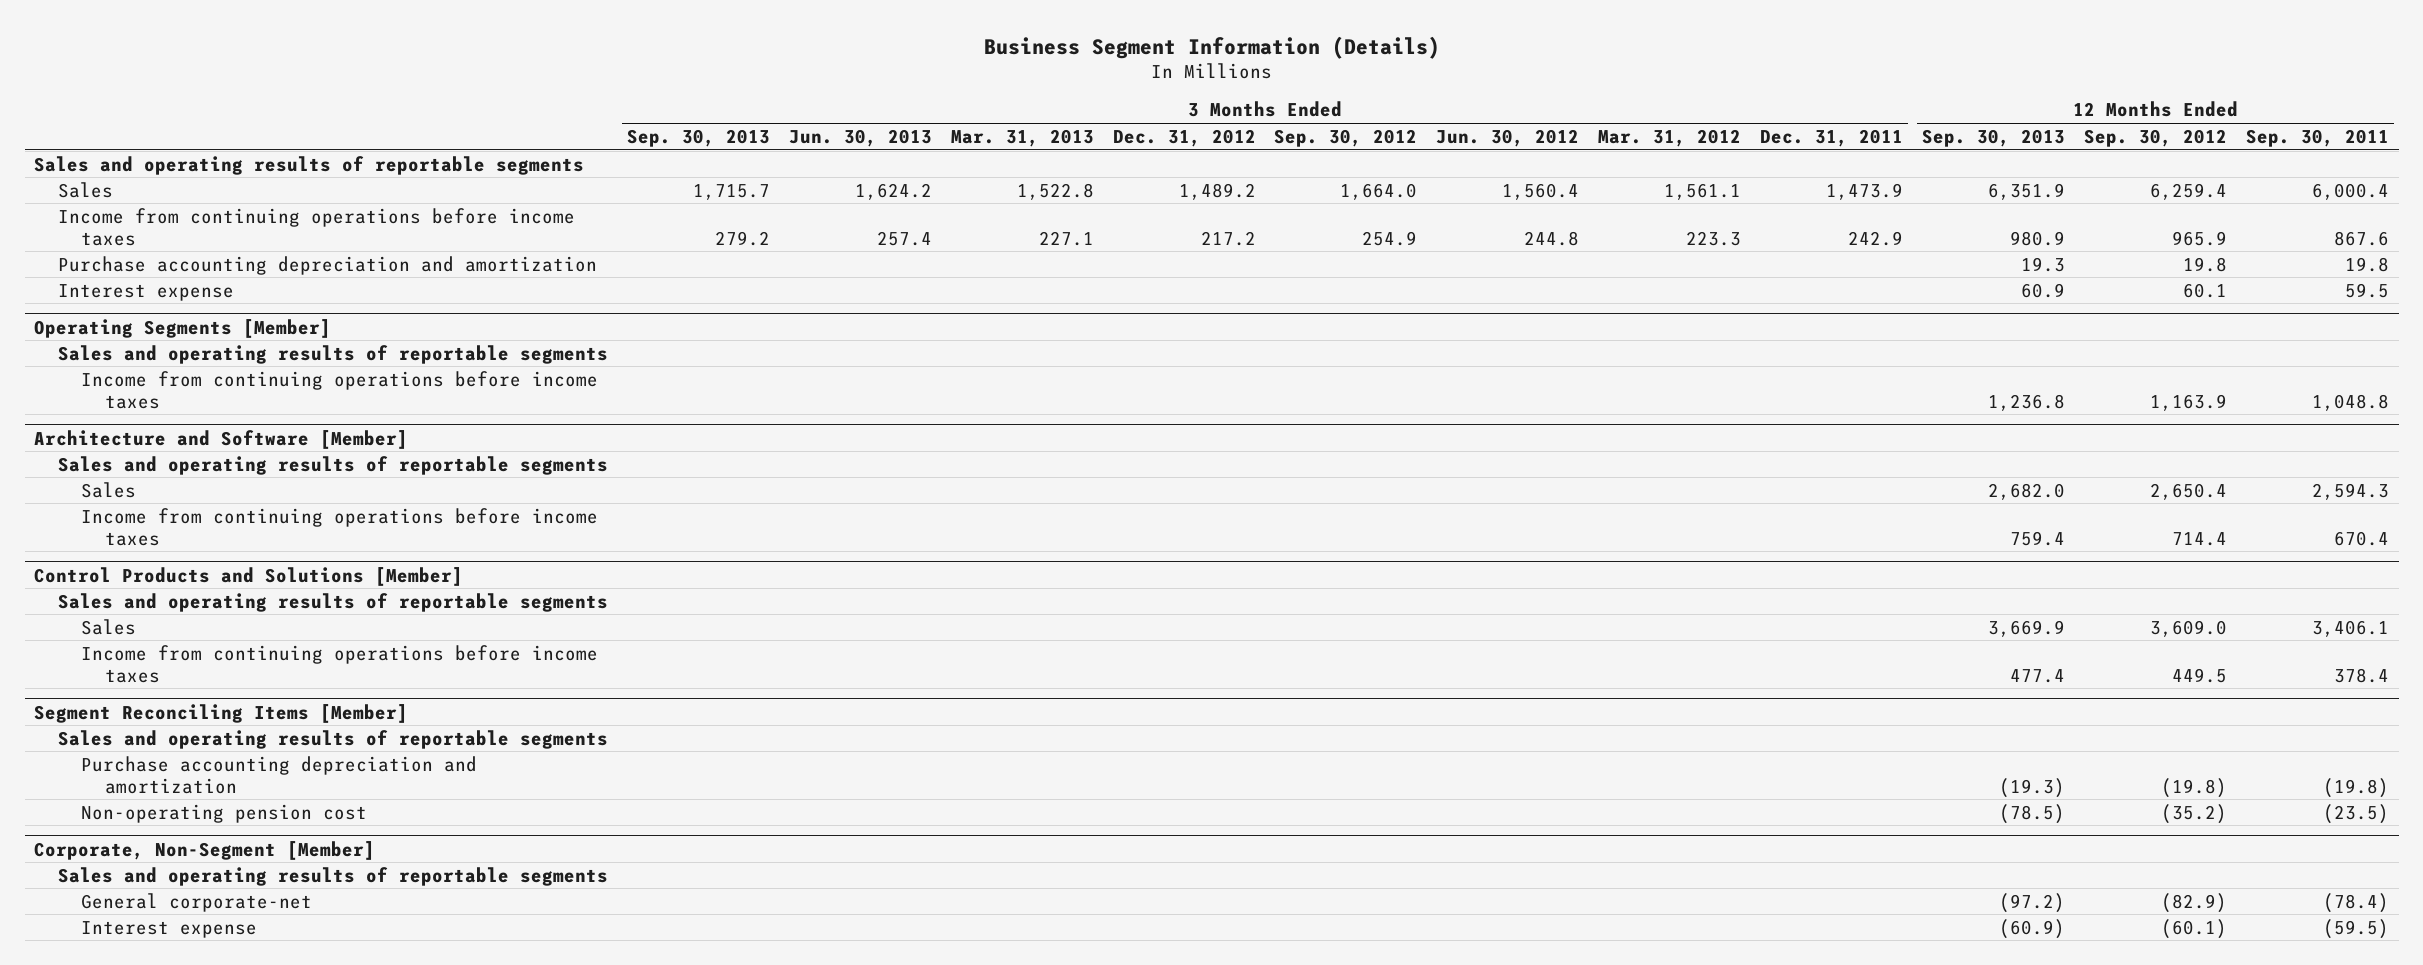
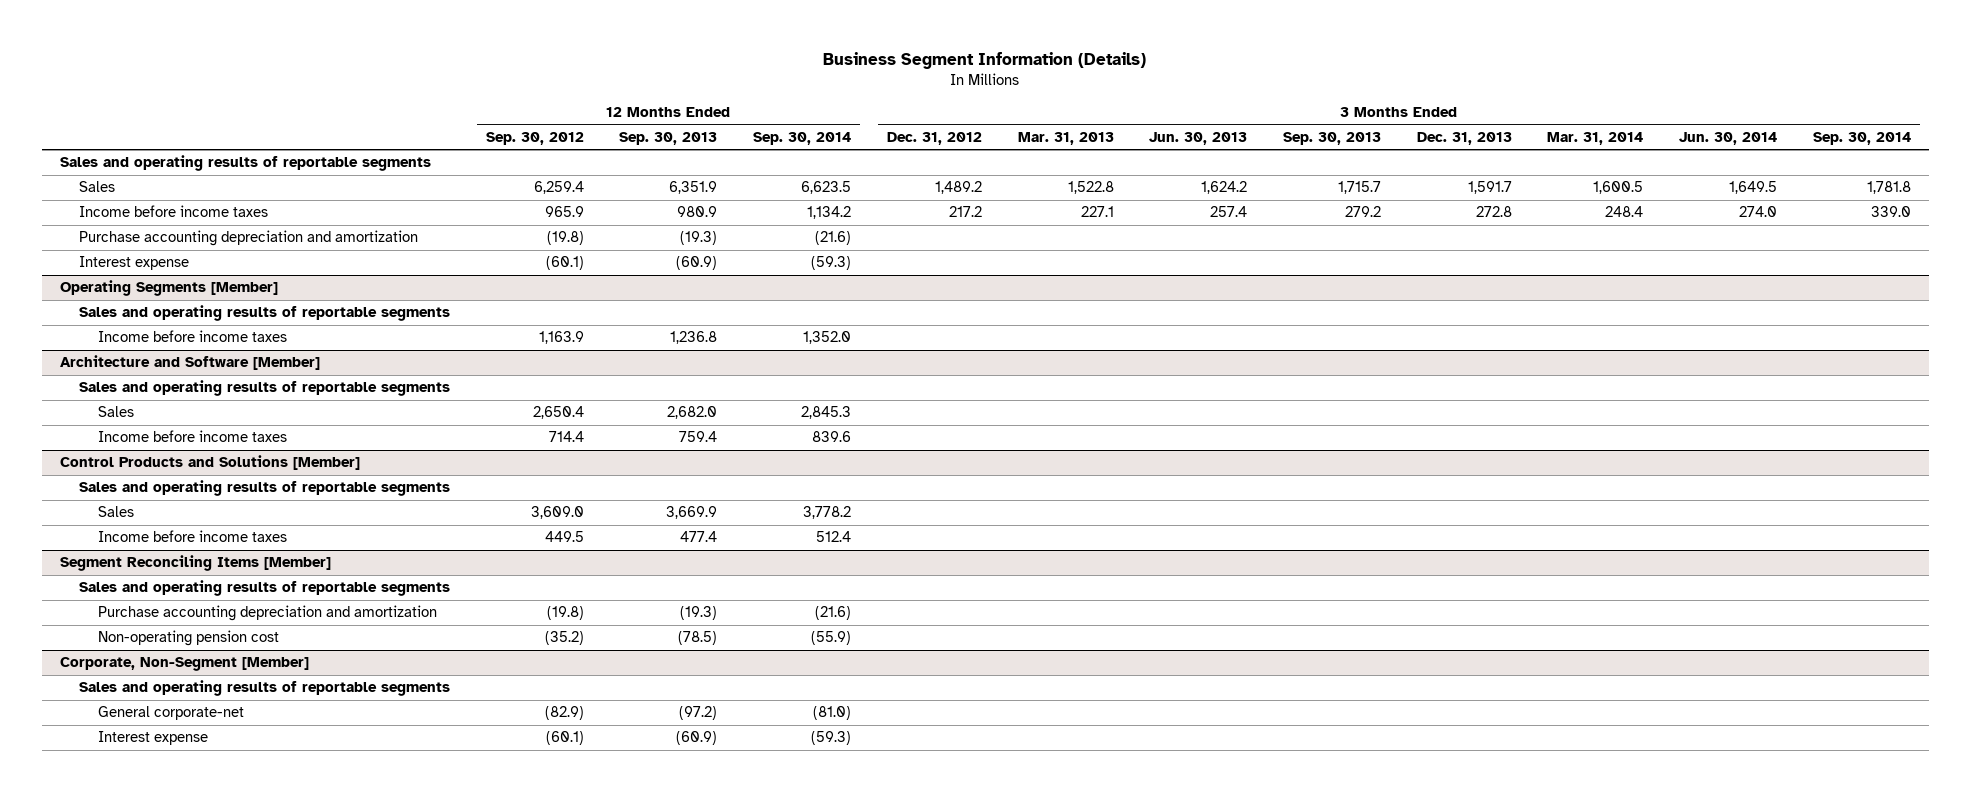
[1274,128,1418,147] Sep. 30, 2012 -> none
[1436,128,1580,147] Jun. 30, 2012 -> none
[1598,128,1742,147] Mar. 31, 2012 -> none
[1760,128,1904,147] Dec. 31, 2011 -> none
[2246,128,2390,147] Sep. 30, 2011 -> none
none -> [753,132,852,146] Sep. 30, 2014
none -> [1416,132,1512,146] Dec. 31, 2013
none -> [1547,132,1644,146] Mar. 31, 2014
none -> [1679,132,1778,146] Jun. 30, 2014
none -> [1812,132,1911,146] Sep. 30, 2014
[57,207,575,246] Income from continuing operations before income taxes -> [78,205,268,218] Income before income taxes
[2021,256,2066,272] 19.3 -> [680,231,718,246] (19.3)
[2183,256,2228,272] 19.8 -> [546,231,584,246] (19.8)
[2021,282,2066,298] 60.9 -> [676,256,718,271] (60.9)
[2183,282,2228,298] 60.1 -> [545,256,584,271] (60.1)
[81,370,599,409] Income from continuing operations before income taxes -> [97,330,287,343] Income before income taxes
[81,507,599,546] Income from continuing operations before income taxes -> [97,430,287,443] Income before income taxes
[81,644,599,683] Income from continuing operations before income taxes -> [97,530,287,543] Income before income taxes

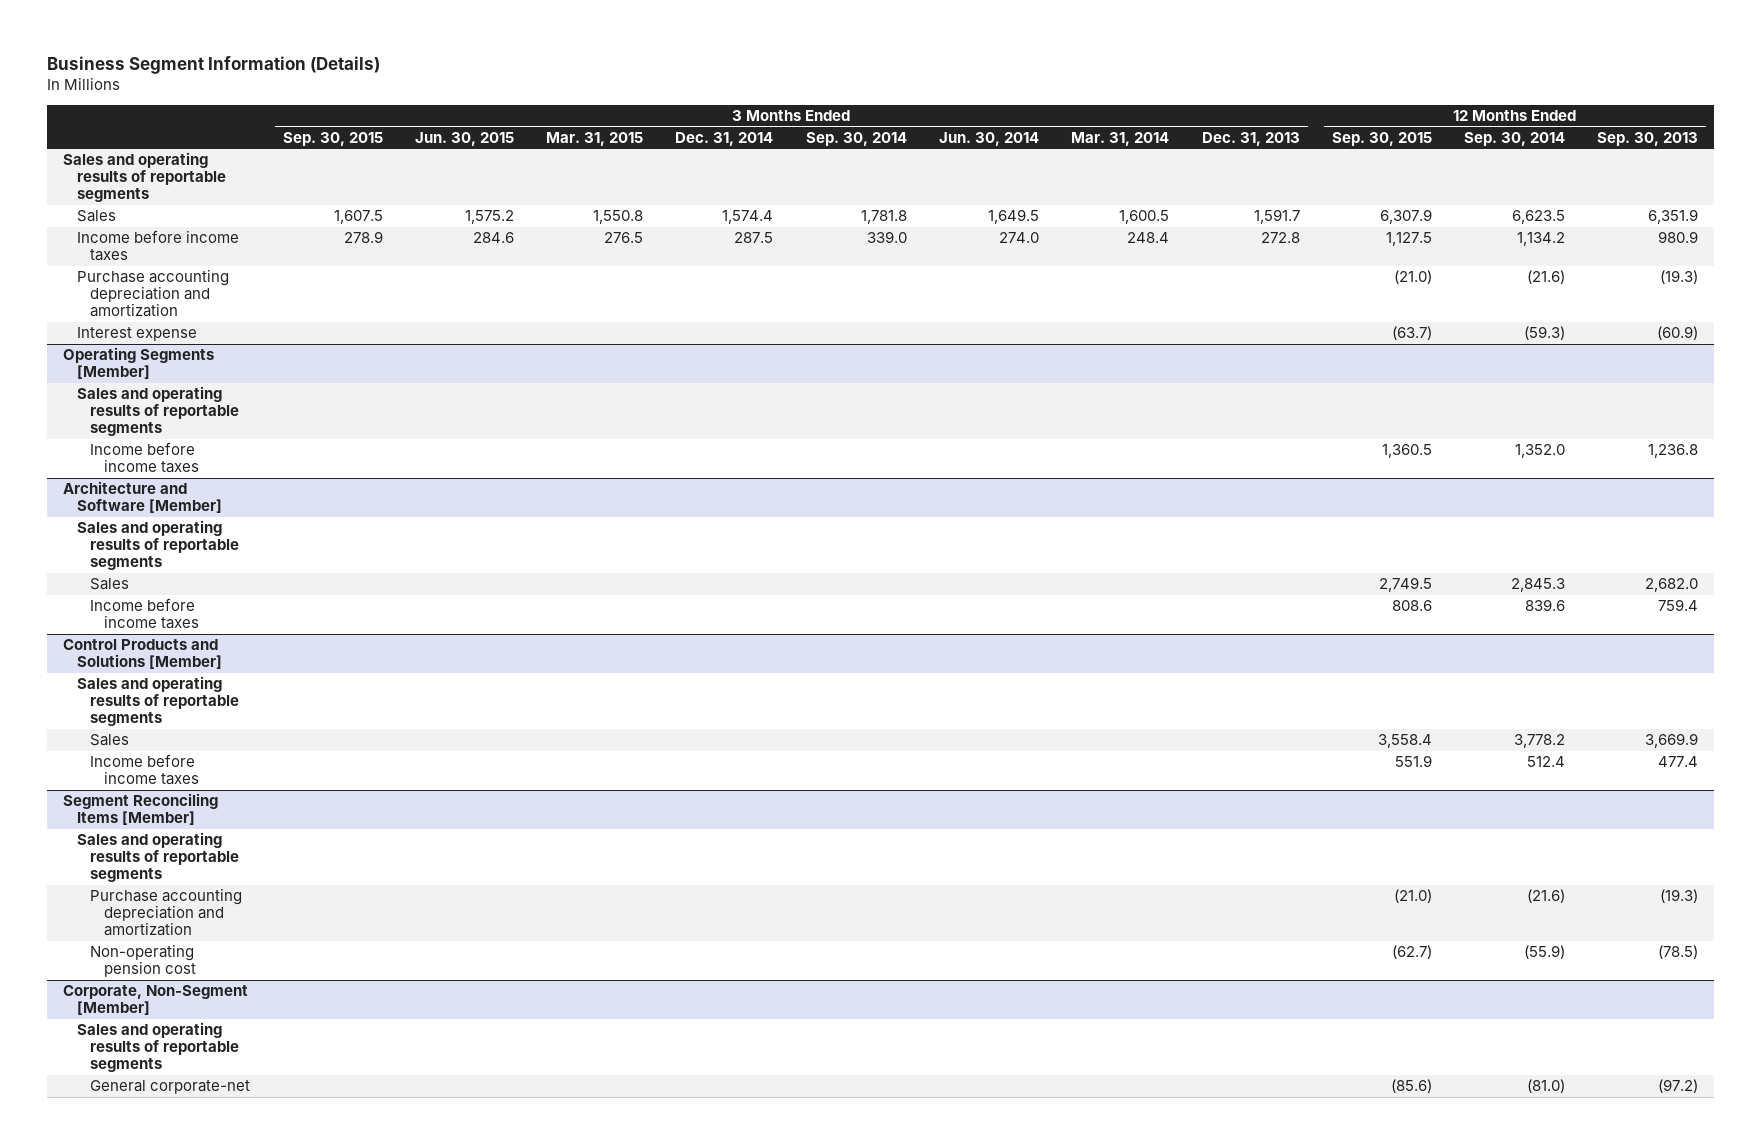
[485,132,584,146] Sep. 30, 2012 -> none
[886,132,982,146] Dec. 31, 2012 -> none
[1017,132,1114,146] Mar. 31, 2013 -> none
[1149,132,1248,146] Jun. 30, 2013 -> none
[1282,132,1381,146] Sep. 30, 2013 -> none
none -> [282,131,383,146] Sep. 30, 2015
none -> [414,131,514,146] Jun. 30, 2015
none -> [546,131,644,146] Mar. 31, 2015
none -> [675,131,774,146] Dec. 31, 2014
none -> [1331,131,1432,146] Sep. 30, 2015
[97,731,208,746] Interest expense -> none

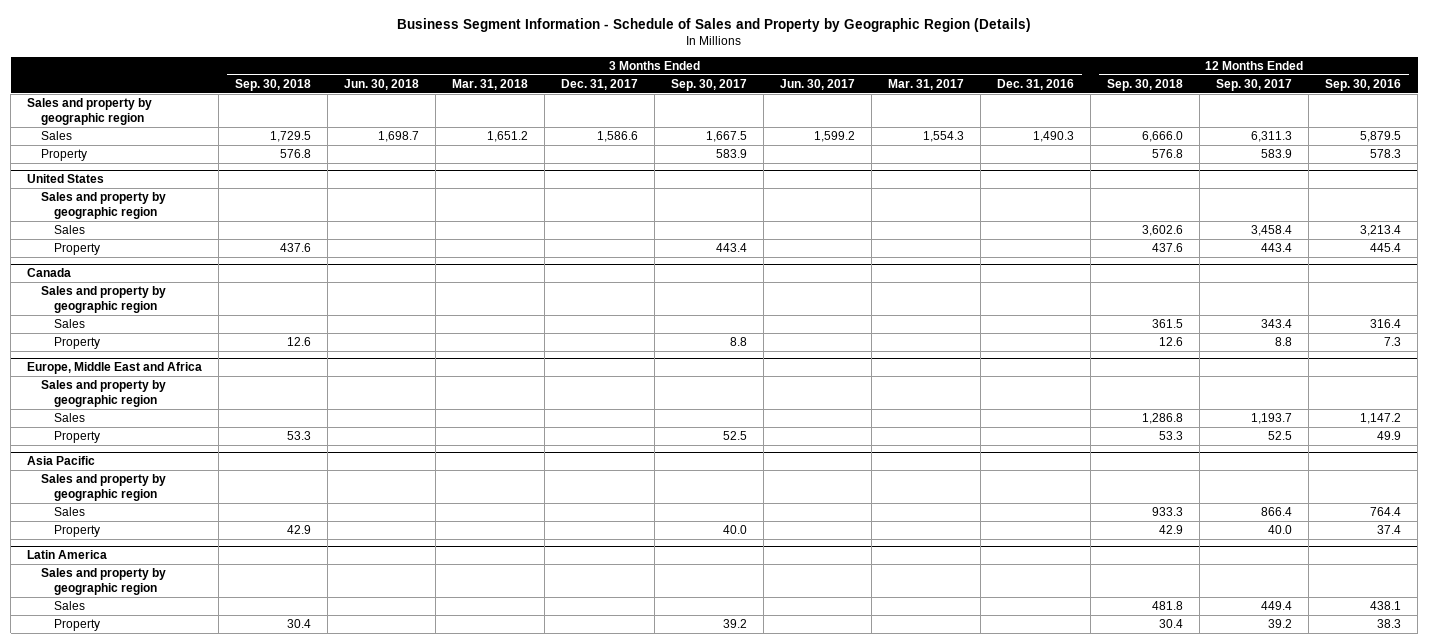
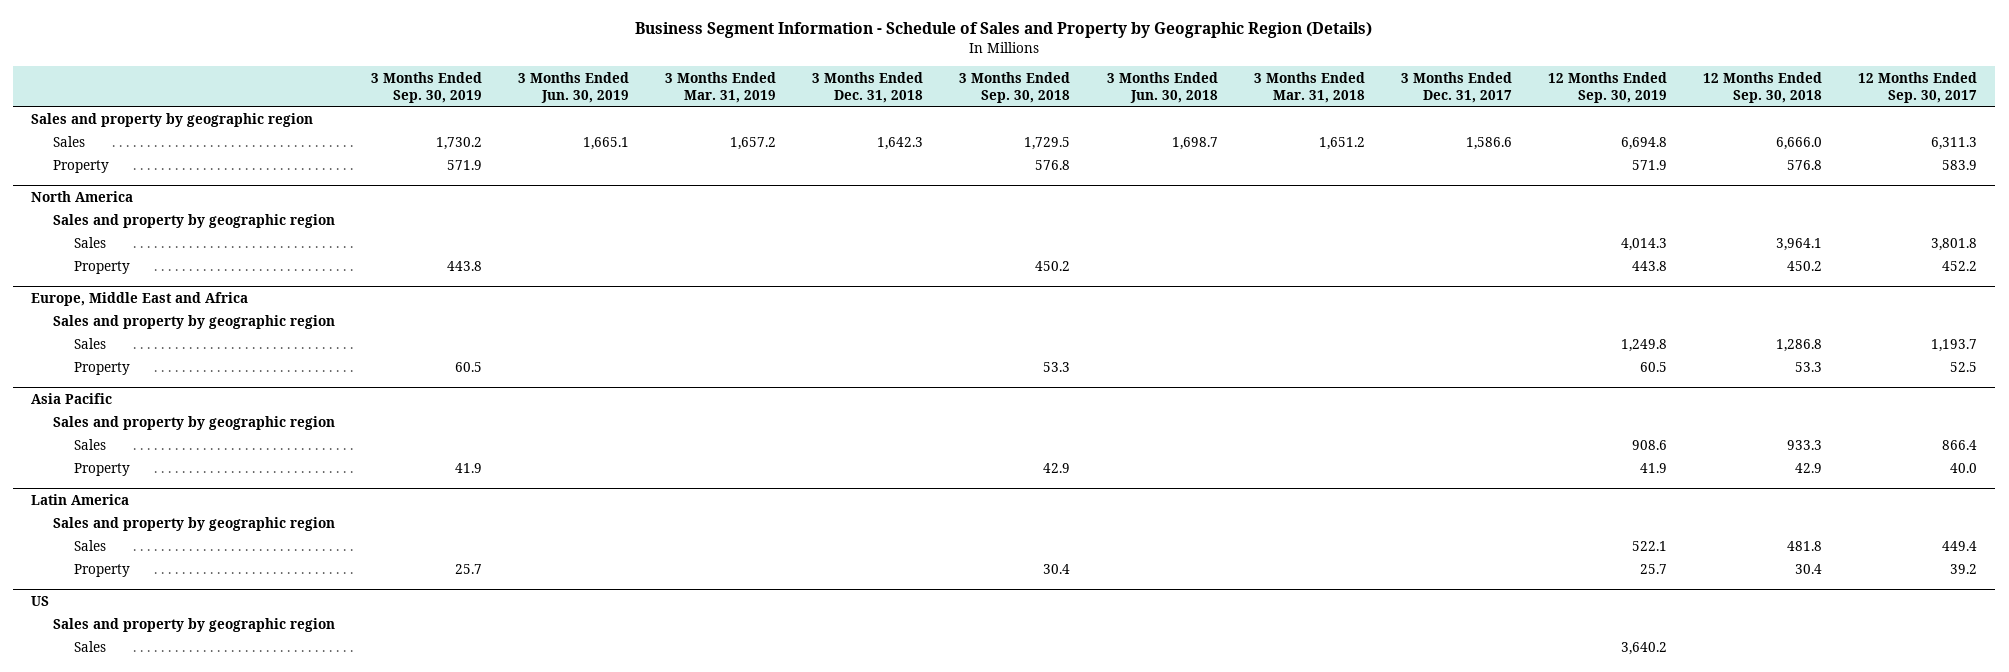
[671,78,748,91] Sep. 30, 2017 -> none
[780,78,856,90] Jun. 30, 2017 -> none
[888,78,965,90] Mar. 31, 2017 -> none
[997,78,1075,90] Dec. 31, 2016 -> none
[1325,78,1402,91] Sep. 30, 2016 -> none
none -> [370,71,482,104] 3 Months Ended Sep. 30, 2019
none -> [517,71,629,104] 3 Months Ended Jun. 30, 2019
none -> [665,71,777,104] 3 Months Ended Mar. 31, 2019
none -> [812,71,924,104] 3 Months Ended Dec. 31, 2018
none -> [1547,71,1667,104] 12 Months Ended Sep. 30, 2019
[27,174,105,184] United States -> none
[40,191,166,219] Sales and property by geographic region -> none
[54,224,86,234] Sales -> none
[54,242,101,255] Property -> none
[27,268,72,278] Canada -> none
none -> [31,191,134,203] North America
[1152,318,1184,328] 361.5 -> [1776,238,1823,252] 3,964.1
[1261,318,1293,328] 343.4 -> [1931,238,1978,252] 3,801.8
[287,336,312,346] 12.6 -> [1035,261,1071,272] 450.2
[1159,336,1184,346] 12.6 -> [1787,261,1823,272] 450.2
[1275,336,1293,346] 8.8 -> [1942,261,1978,272] 452.2
none -> [31,596,50,607] US
none -> [52,618,335,633] Sales and property by geographic region
none -> [73,641,106,653] Sales

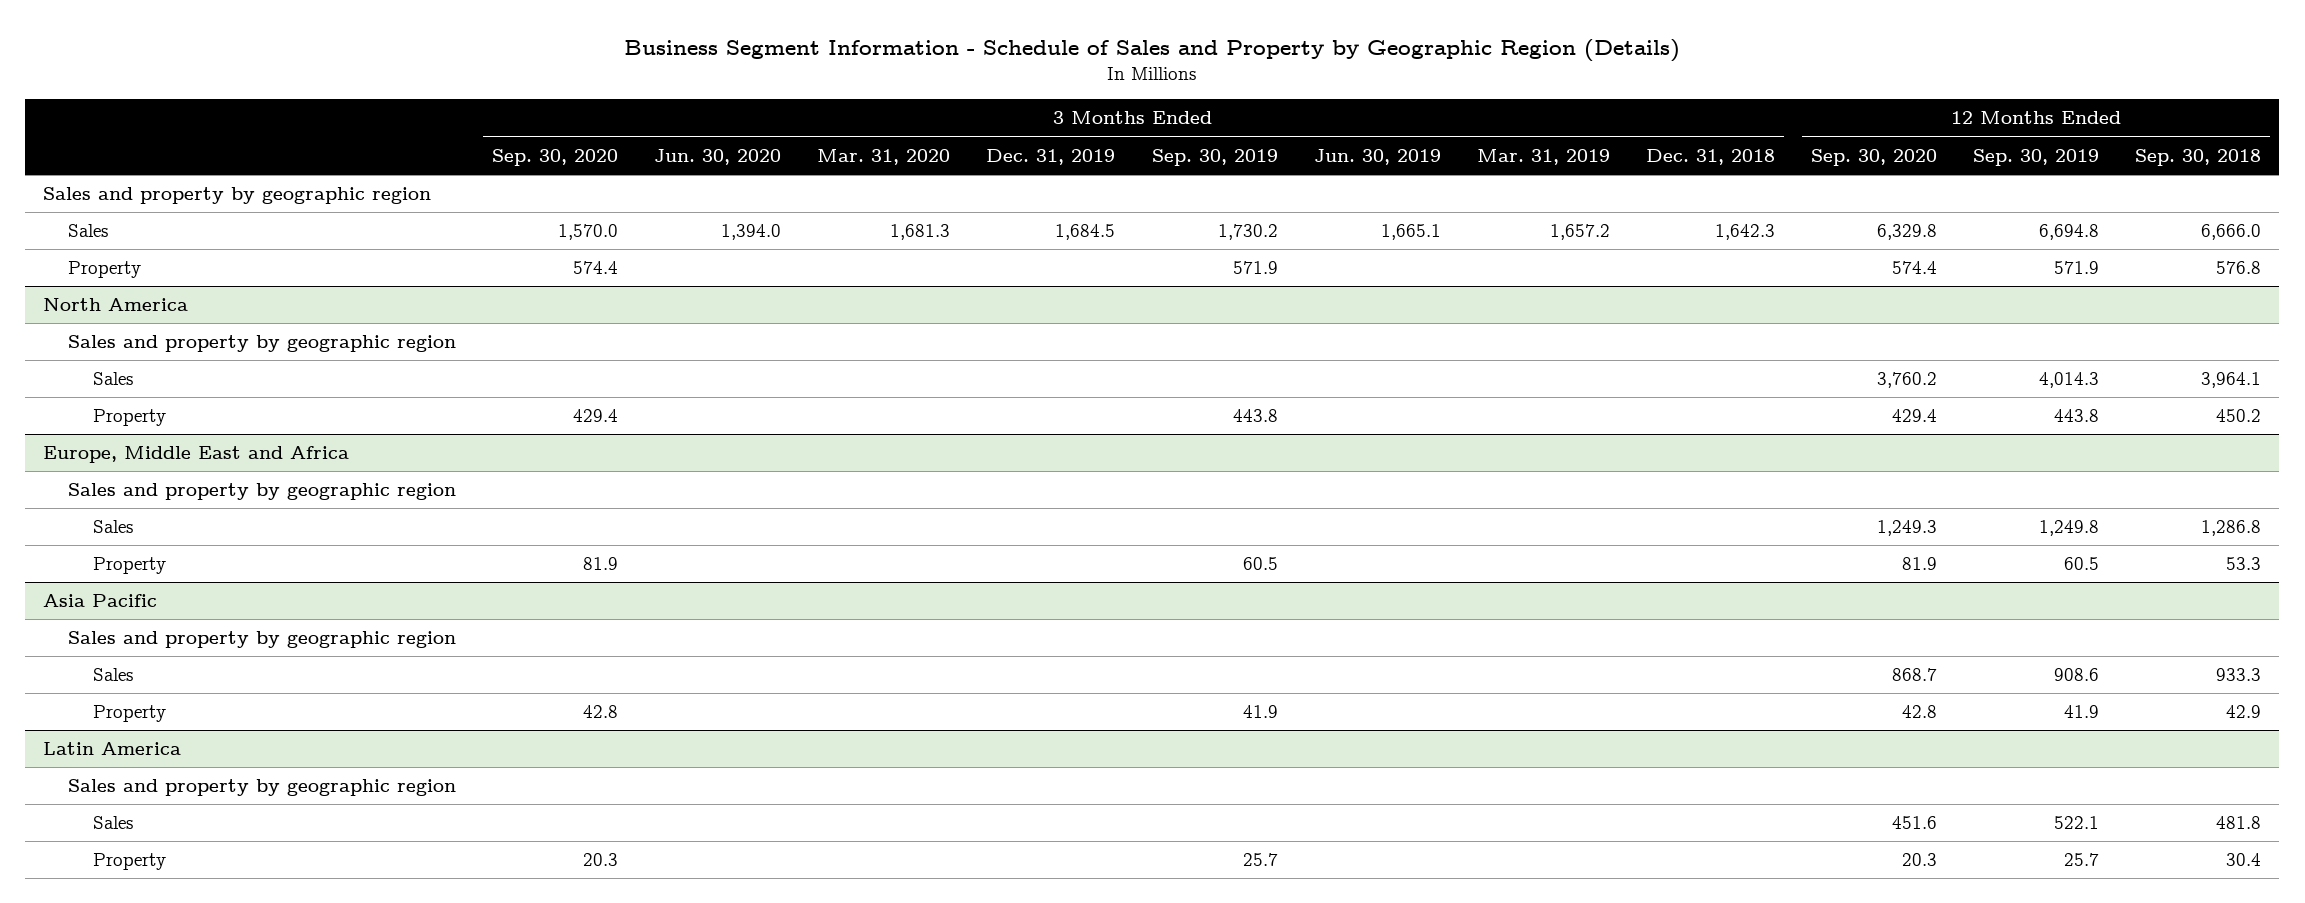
[959,71,1071,104] 3 Months Ended Sep. 30, 2018 -> none
[1106,71,1218,104] 3 Months Ended Jun. 30, 2018 -> none
[1253,71,1365,104] 3 Months Ended Mar. 31, 2018 -> none
[1400,71,1512,104] 3 Months Ended Dec. 31, 2017 -> none
[1858,71,1978,104] 12 Months Ended Sep. 30, 2017 -> none
none -> [492,148,619,166] Sep. 30, 2020
none -> [654,148,782,165] Jun. 30, 2020
none -> [817,148,951,165] Mar. 31, 2020
none -> [986,148,1116,165] Dec. 31, 2019
none -> [1811,148,1938,166] Sep. 30, 2020
[31,596,50,607] US -> none
[52,618,335,633] Sales and property by geographic region -> none
[73,641,106,653] Sales -> none

